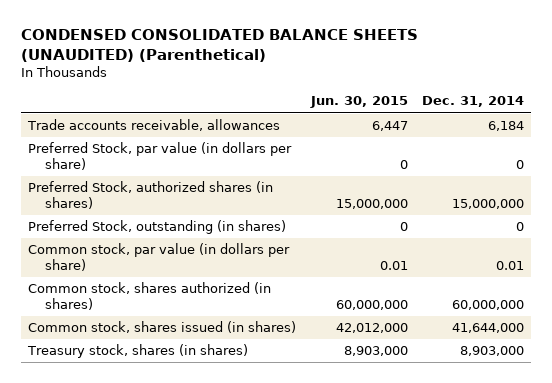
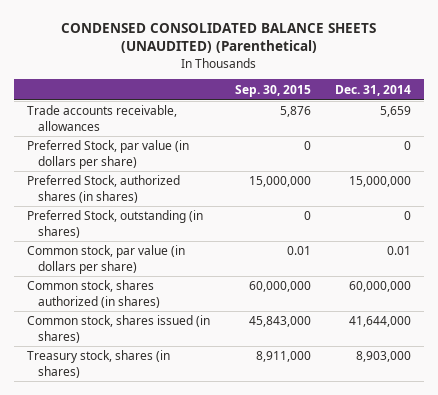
[309,96,408,109] Jun. 30, 2015 -> none
none -> [234,84,311,97] Sep. 30, 2015
[488,121,525,132] 6,184 -> [380,106,412,118] 5,659

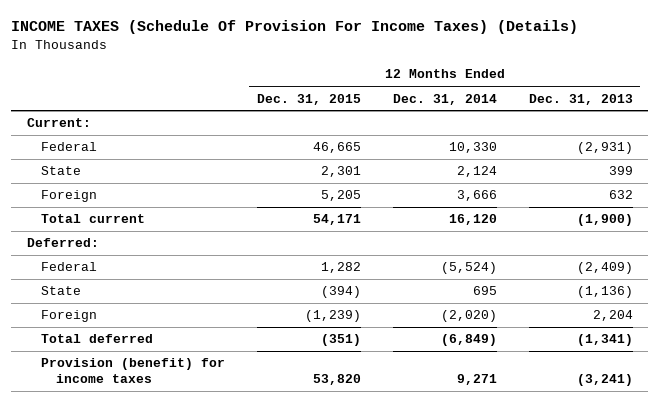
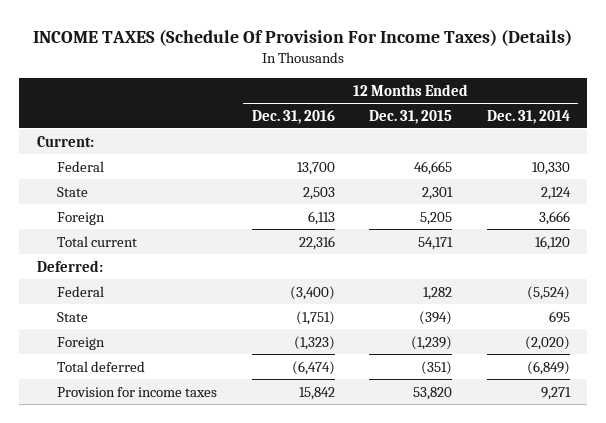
[528,93,633,105] Dec. 31, 2013 -> none
none -> [251,109,335,124] Dec. 31, 2016
[41,358,226,383] Provision (benefit) for income taxes -> [57,386,218,397] Provision for income taxes

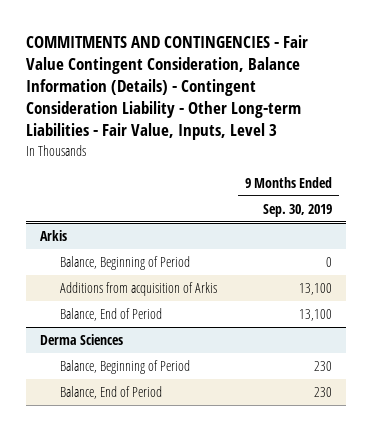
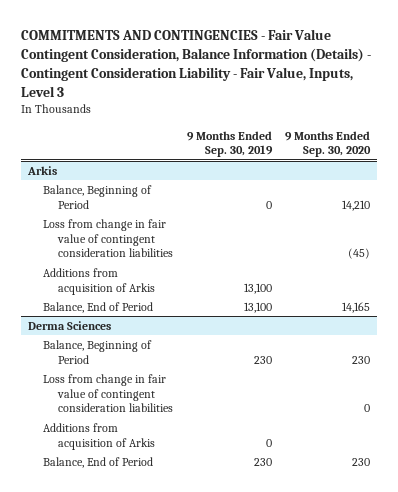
[26,35,309,141] COMMITMENTS AND CONTINGENCIES - Fair Value Contingent Consideration, Balance Information (Details) - Contingent Consideration Liability - Other Long-term Liabilities - Fair Value, Inputs, Level 3 -> [20,28,371,97] COMMITMENTS AND CONTINGENCIES - Fair Value Contingent Consideration, Balance Information (Details) - Contingent Consideration Liability - Fair Value, Inputs, Level 3
none -> [285,130,372,158] 9 Months Ended Sep. 30, 2020
none -> [42,218,174,258] Loss from change in fair value of contingent consideration liabilities
none -> [42,373,174,413] Loss from change in fair value of contingent consideration liabilities
none -> [42,422,156,450] Additions from acquisition of Arkis

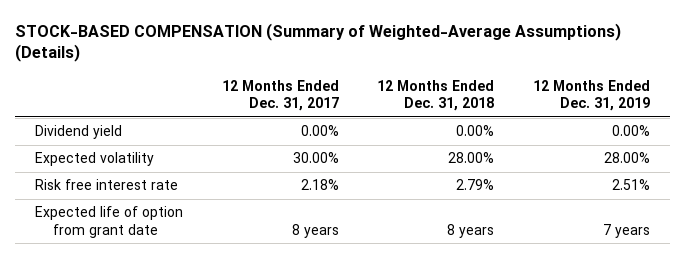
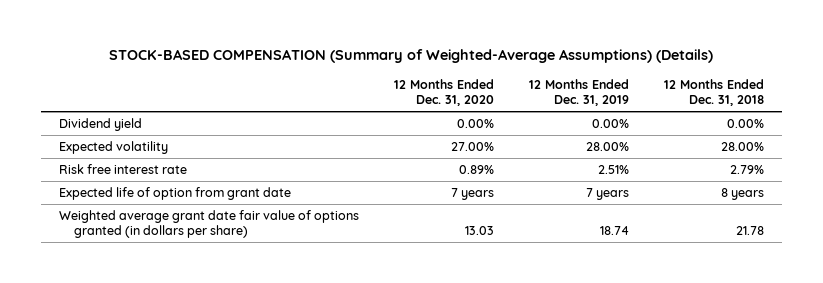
[221,79,339,112] 12 Months Ended Dec. 31, 2017 -> none
none -> [393,79,494,107] 12 Months Ended Dec. 31, 2020
none -> [58,210,359,238] Weighted average grant date fair value of options granted (in dollars per share)

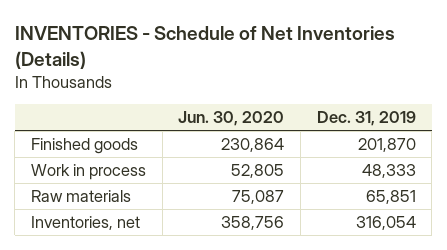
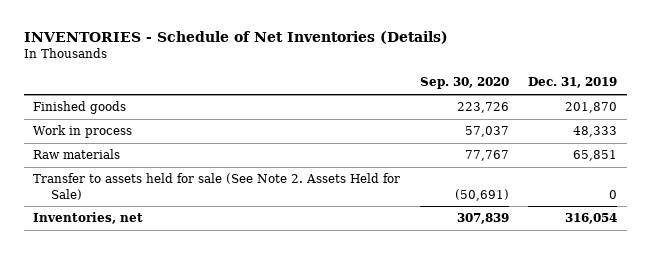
[178,110,285,126] Jun. 30, 2020 -> none
none -> [419,77,509,90] Sep. 30, 2020
none -> [33,173,401,200] Transfer to assets held for sale (See Note 2. Assets Held for Sale)

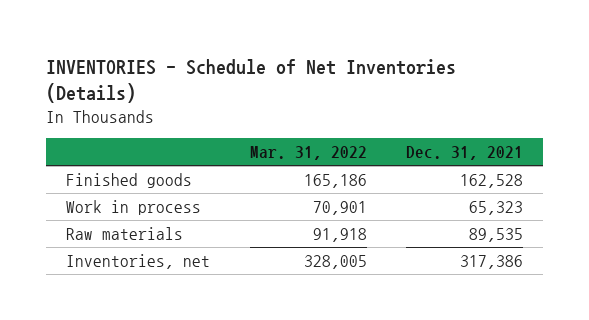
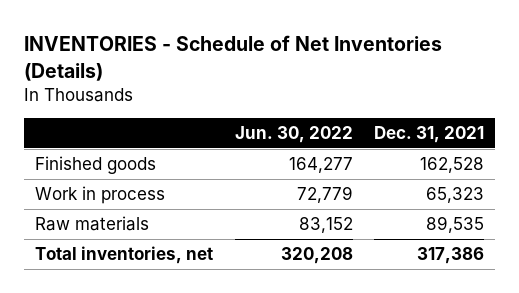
[249,146,367,161] Mar. 31, 2022 -> none
none -> [234,126,353,144] Jun. 30, 2022
[66,253,211,269] Inventories, net -> [35,246,214,265] Total inventories, net

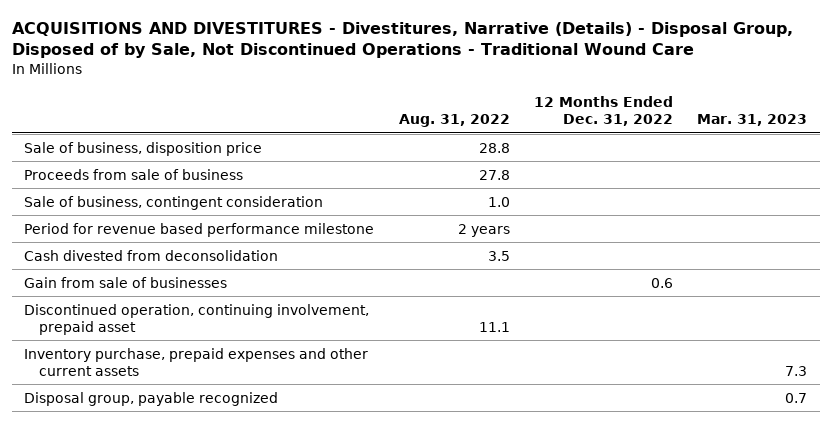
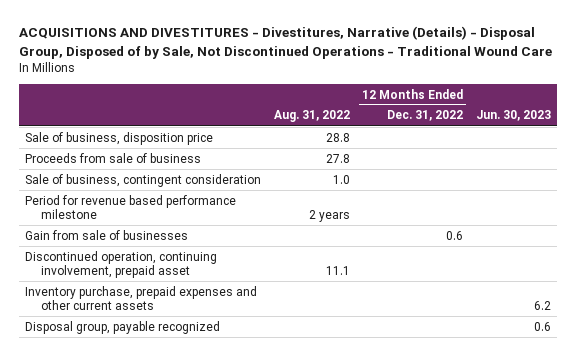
[697,114,808,127] Mar. 31, 2023 -> none
none -> [475,110,551,122] Jun. 30, 2023
[24,249,279,261] Cash divested from deconsolidation -> none

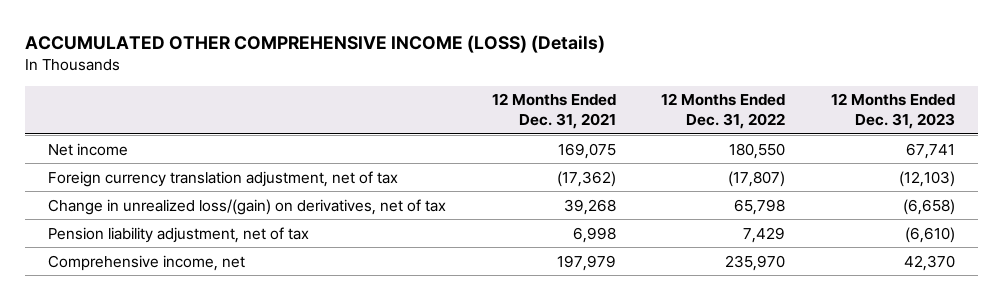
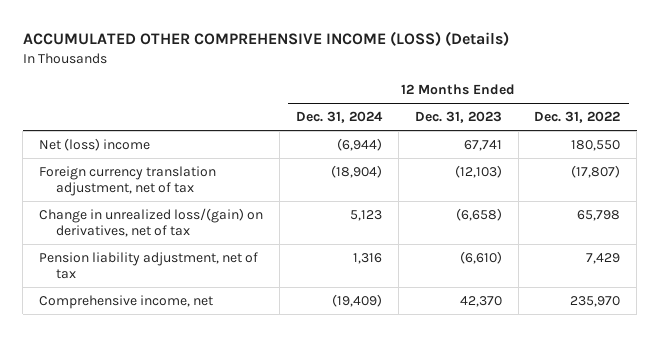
[491,93,616,130] 12 Months Ended Dec. 31, 2021 -> none
none -> [295,111,383,124] Dec. 31, 2024
[48,142,129,156] Net income -> [39,137,151,151] Net (loss) income

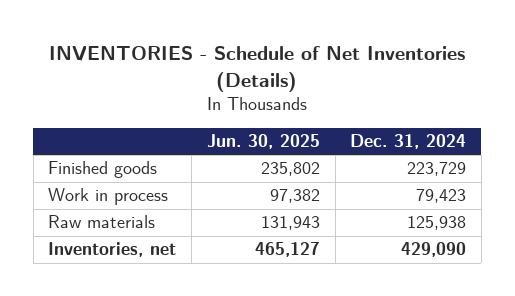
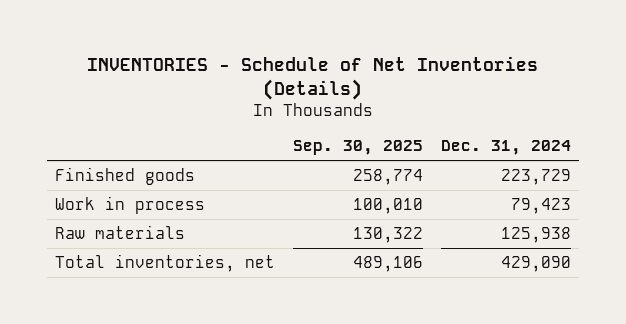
[206,133,320,149] Jun. 30, 2025 -> none
none -> [292,140,423,156] Sep. 30, 2025
[48,242,177,258] Inventories, net -> [55,253,276,272] Total inventories, net

